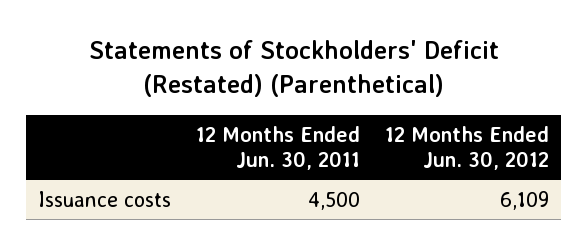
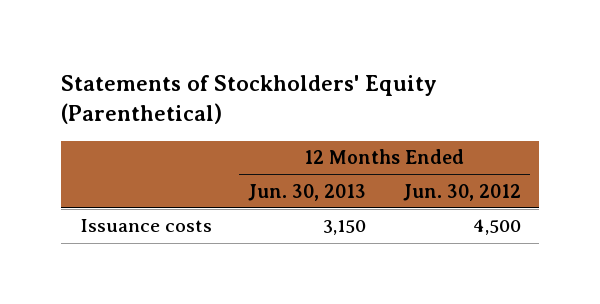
[88,40,499,98] Statements of Stockholders' Deficit (Restated) (Parenthetical) -> [61,75,438,125] Statements of Stockholders' Equity (Parenthetical)
[196,125,361,170] 12 Months Ended Jun. 30, 2011 -> none
none -> [248,183,367,201] Jun. 30, 2013
[499,191,549,211] 6,109 -> [472,219,521,236] 4,500

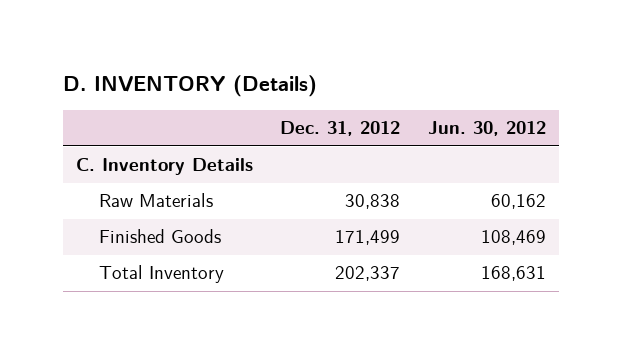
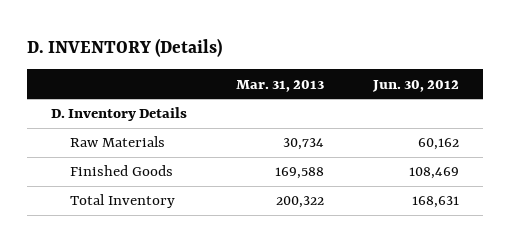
[280,120,401,136] Dec. 31, 2012 -> none
none -> [235,79,324,92] Mar. 31, 2013
[76,158,254,176] C. Inventory Details -> [50,107,187,122] D. Inventory Details

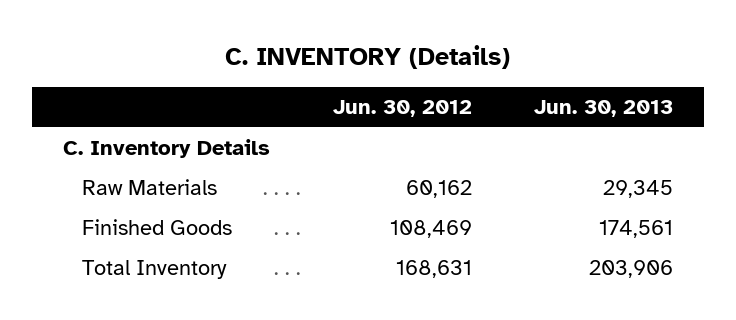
[26,37,222,57] D. INVENTORY (Details) -> [225,45,511,70] C. INVENTORY (Details)
[235,79,324,92] Mar. 31, 2013 -> none
none -> [533,100,673,118] Jun. 30, 2013
[50,107,187,122] D. Inventory Details -> [63,139,271,159] C. Inventory Details

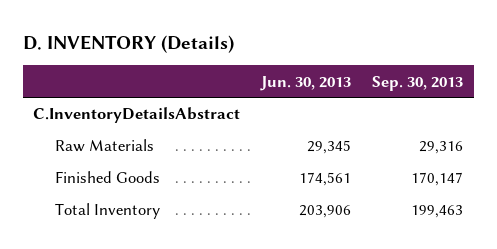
[225,45,511,70] C. INVENTORY (Details) -> [22,34,234,53] D. INVENTORY (Details)
[332,100,472,118] Jun. 30, 2012 -> none
none -> [372,75,464,91] Sep. 30, 2013
[63,139,271,159] C. Inventory Details -> [33,107,241,124] C.InventoryDetailsAbstract

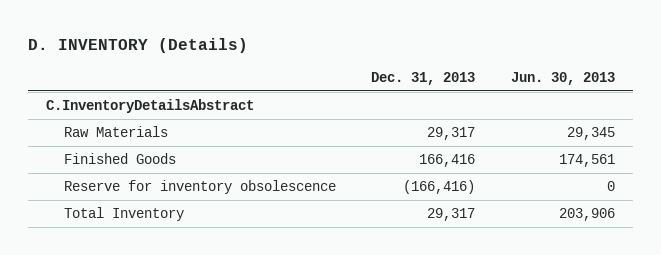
[372,75,464,91] Sep. 30, 2013 -> none
none -> [371,71,476,85] Dec. 31, 2013
none -> [63,180,336,195] Reserve for inventory obsolescence

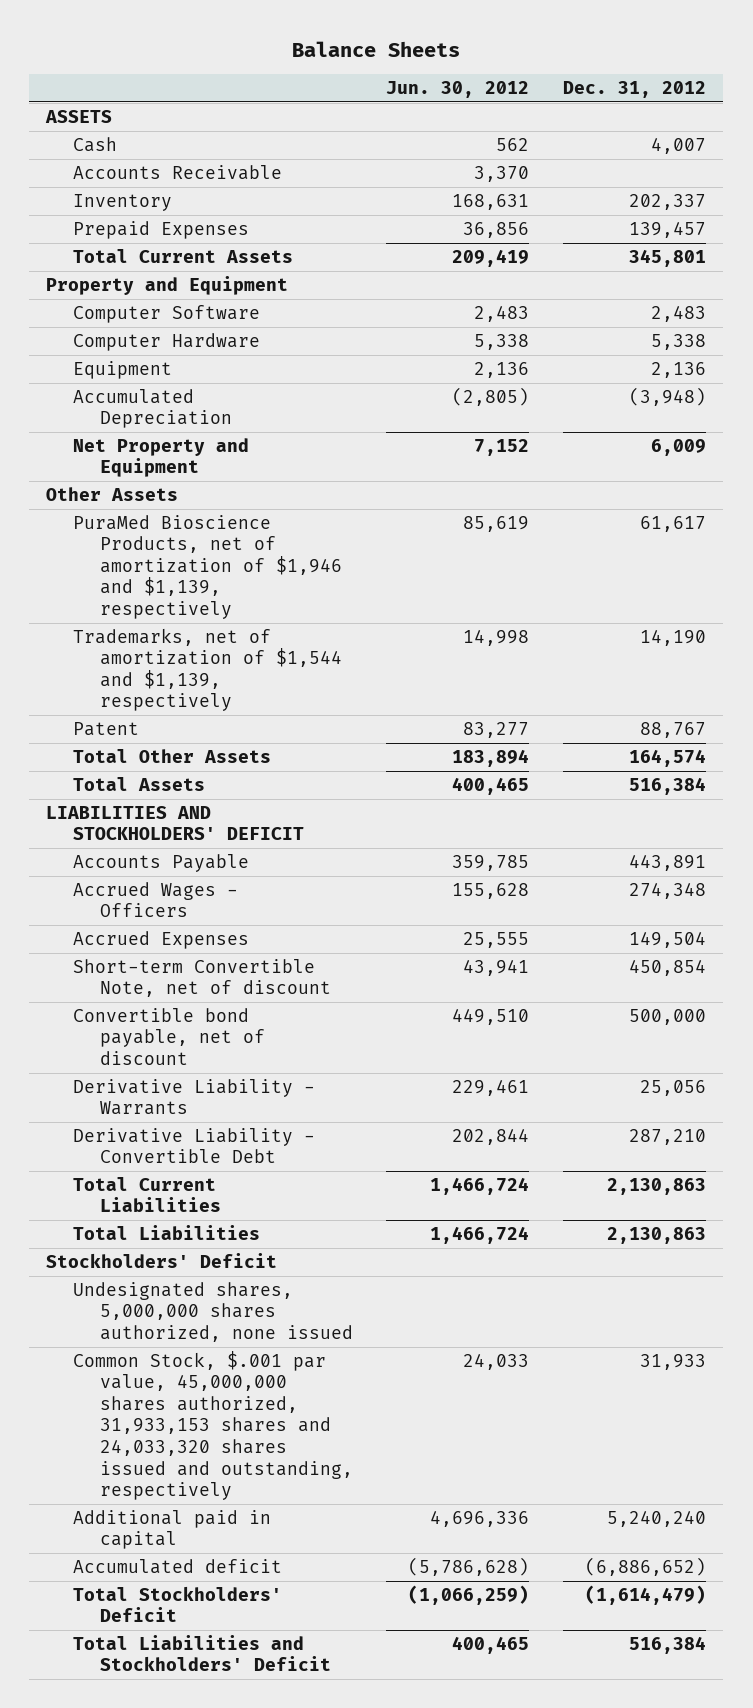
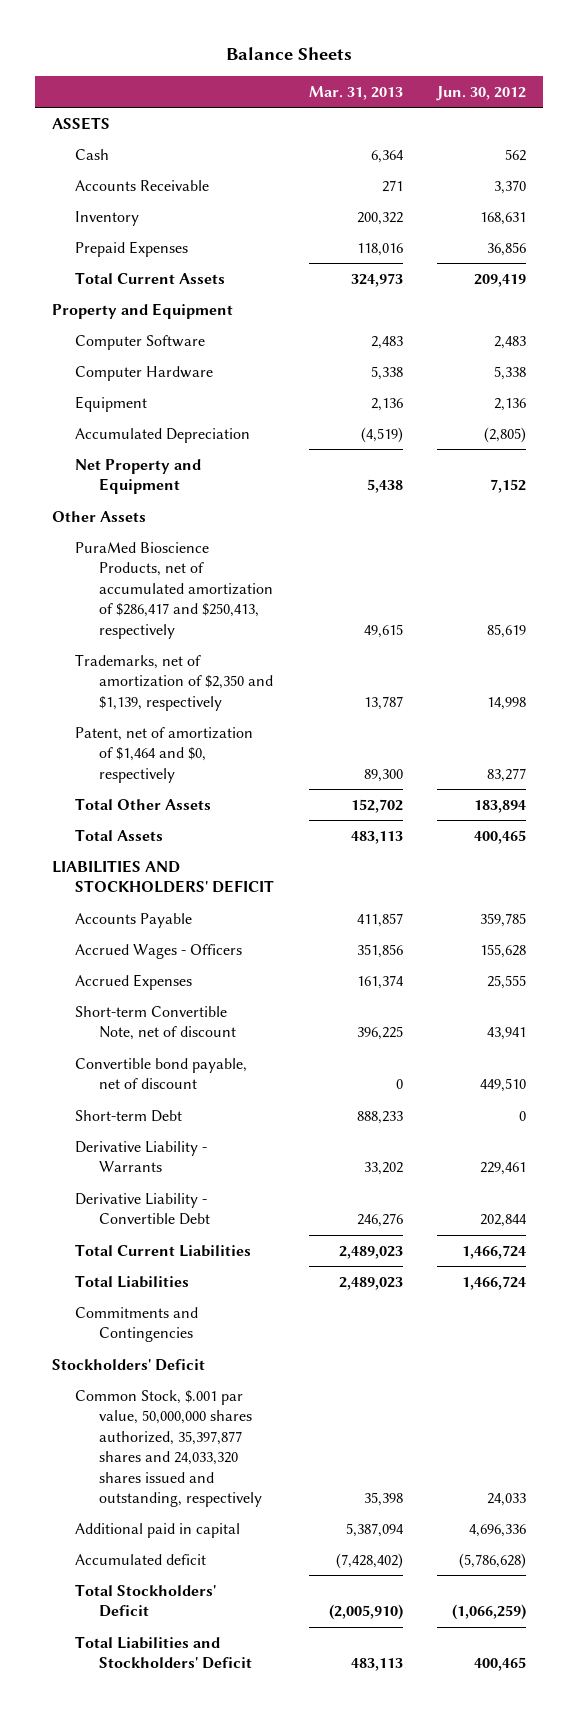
[563,80,707,98] Dec. 31, 2012 -> none
none -> [308,85,403,100] Mar. 31, 2013
[73,514,342,619] PuraMed Bioscience Products, net of amortization of $1,946 and $1,139, respectively -> [75,541,273,639] PuraMed Bioscience Products, net of accumulated amortization of $286,417 and $250,413, respectively
[73,627,342,712] Trademarks, net of amortization of $1,544 and $1,139, respectively -> [75,653,273,711] Trademarks, net of amortization of $2,350 and $1,139, respectively
[73,721,140,736] Patent -> [75,726,254,783] Patent, net of amortization of $1,464 and $0, respectively
none -> [75,1109,183,1122] Short-term Debt
none -> [75,1306,199,1343] Commitments and Contingencies
[73,1281,353,1342] Undesignated shares, 5,000,000 shares authorized, none issued -> none
[73,1350,353,1501] Common Stock, $.001 par value, 45,000,000 shares authorized, 31,933,153 shares and 24,033,320 shares issued and outstanding, respectively -> [75,1389,262,1507] Common Stock, $.001 par value, 50,000,000 shares authorized, 35,397,877 shares and 24,033,320 shares issued and outstanding, respectively

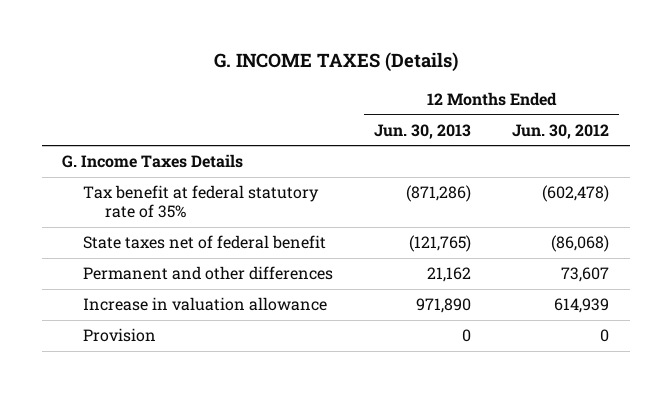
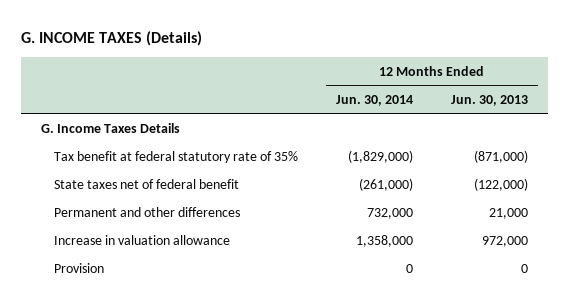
[512,123,610,139] Jun. 30, 2012 -> none
none -> [335,94,413,106] Jun. 30, 2014
[406,185,472,203] (871,286) -> [474,149,529,163] (871,000)
[409,235,472,253] (121,765) -> [474,177,529,191] (122,000)
[427,267,472,283] 21,162 -> [489,207,529,219] 21,000
[416,298,472,314] 971,890 -> [482,235,529,247] 972,000

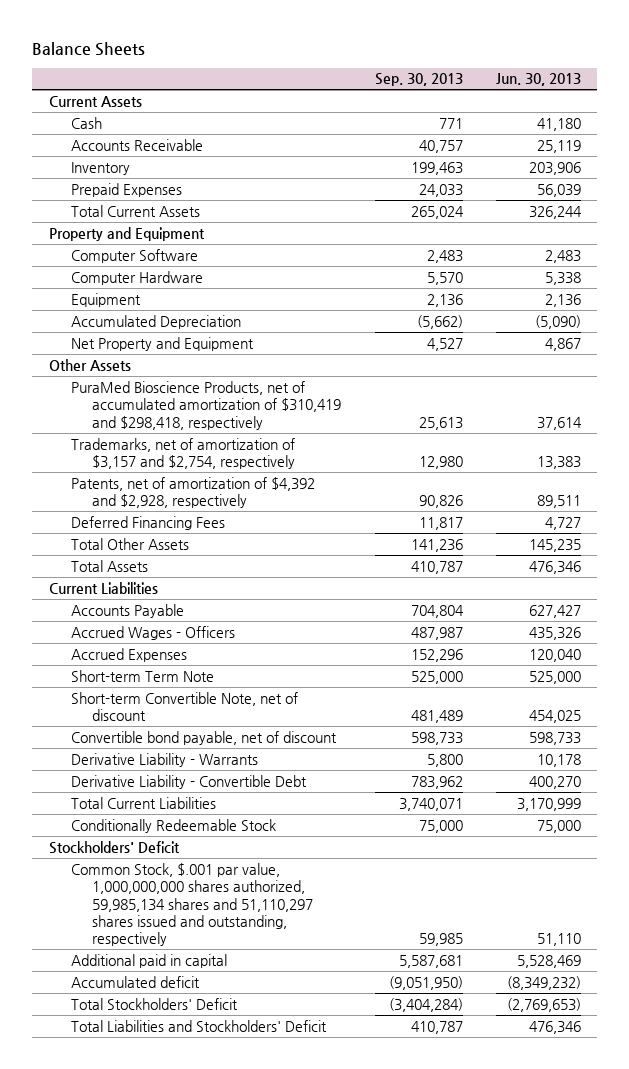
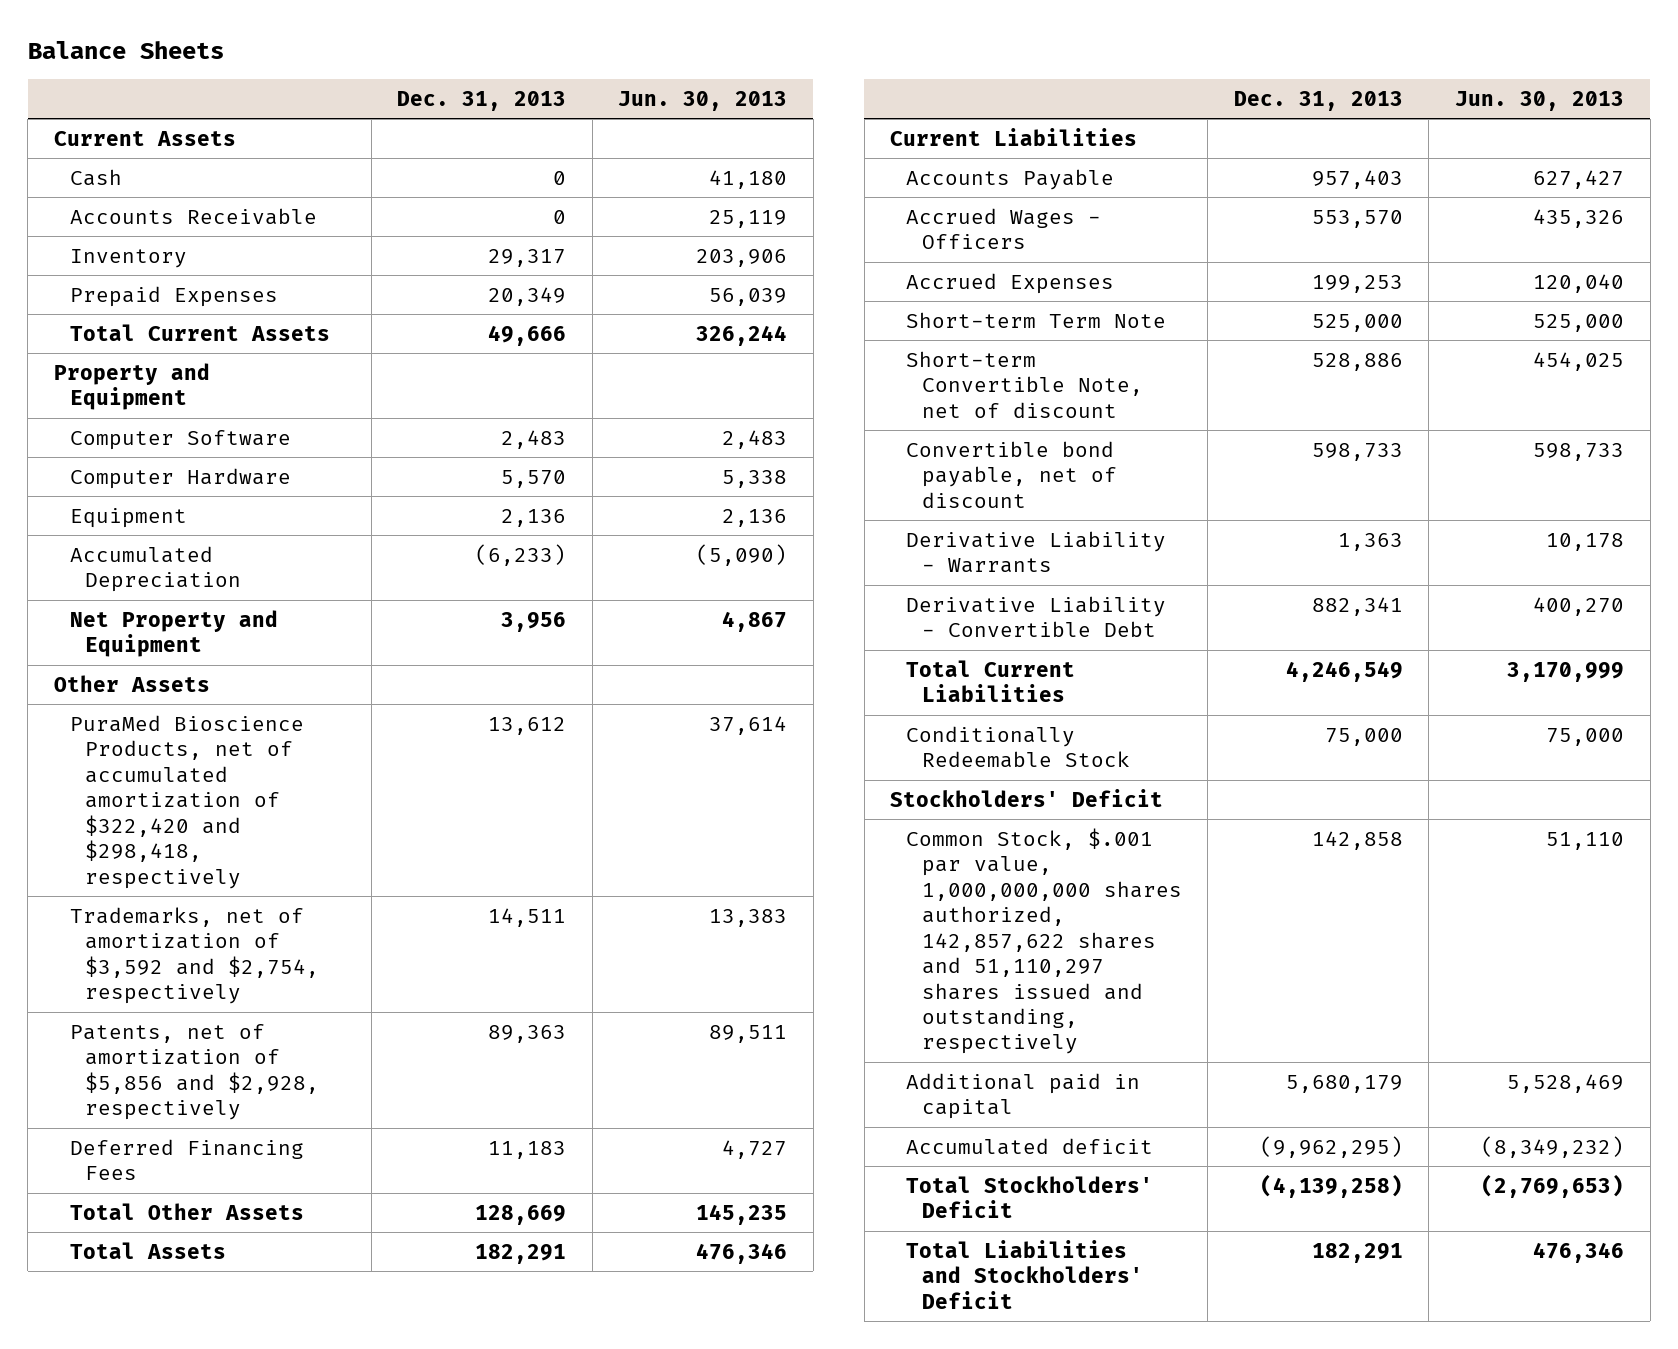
[374,73,463,87] Sep. 30, 2013 -> none
none -> [397,90,567,111] Dec. 31, 2013
[70,380,342,430] PuraMed Bioscience Products, net of accumulated amortization of $310,419 and $298,418, respectively -> [69,714,304,889] PuraMed Bioscience Products, net of accumulated amortization of $322,420 and $298,418, respectively
[70,437,296,470] Trademarks, net of amortization of $3,157 and $2,754, respectively -> [69,906,320,1005] Trademarks, net of amortization of $3,592 and $2,754, respectively
[70,476,315,509] Patents, net of amortization of $4,392 and $2,928, respectively -> [69,1023,320,1121] Patents, net of amortization of $5,856 and $2,928, respectively
[70,862,314,947] Common Stock, $.001 par value, 1,000,000,000 shares authorized, 59,985,134 shares and 51,110,297 shares issued and outstanding, respectively -> [906,827,1182,1055] Common Stock, $.001 par value, 1,000,000,000 shares authorized, 142,857,622 shares and 51,110,297 shares issued and outstanding, respectively

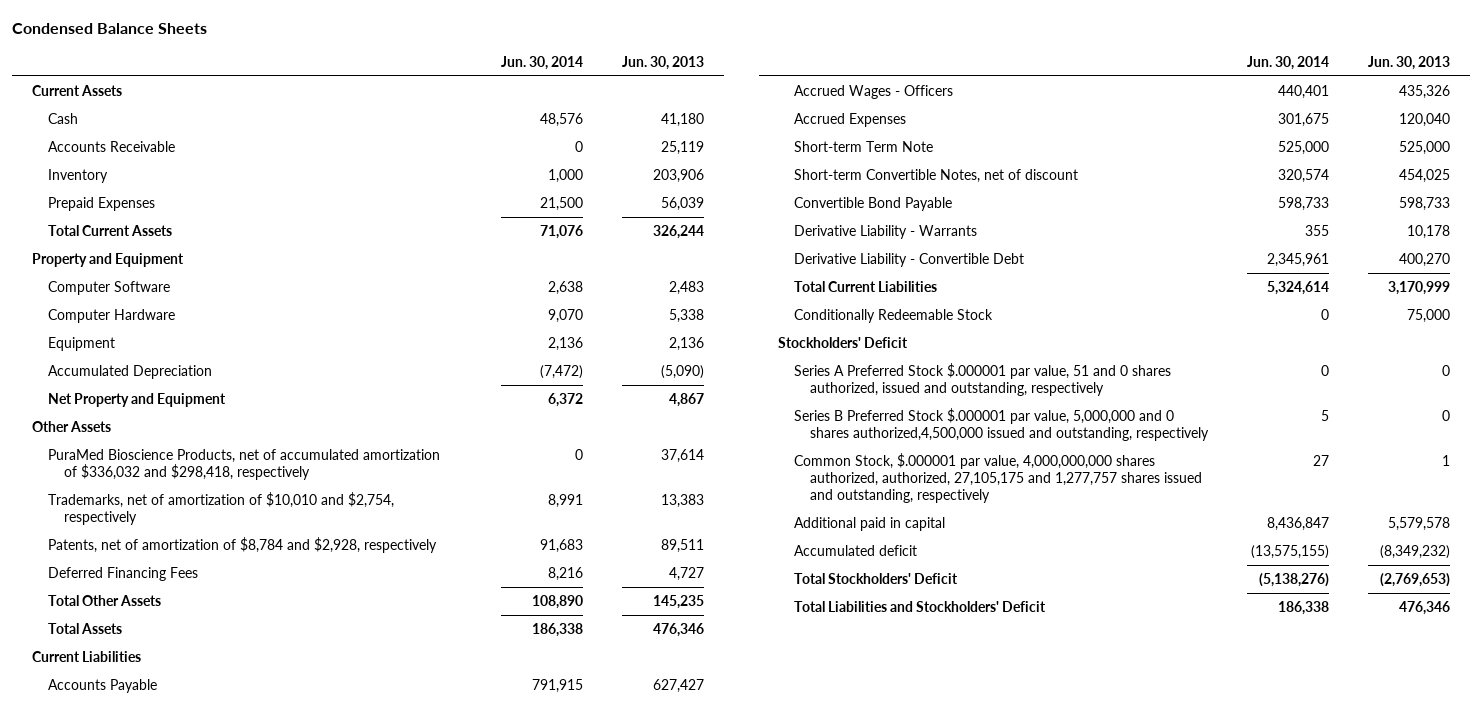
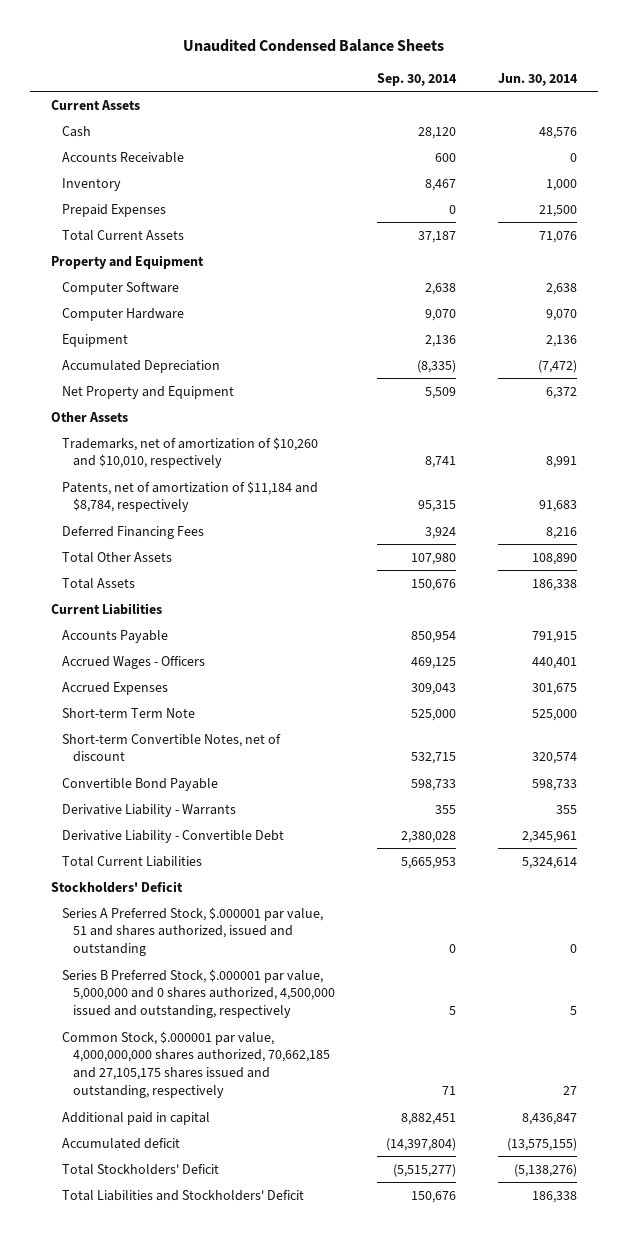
[12,22,208,34] Condensed Balance Sheets -> [182,39,444,53] Unaudited Condensed Balance Sheets
[622,55,705,70] Jun. 30, 2013 -> none
none -> [377,72,458,86] Sep. 30, 2014
[47,448,440,480] PuraMed Bioscience Products, net of accumulated amortization of $336,032 and $298,418, respectively -> none
[47,491,394,525] Trademarks, net of amortization of $10,010 and $2,754, respectively -> [61,436,318,469] Trademarks, net of amortization of $10,260 and $10,010, respectively
[47,536,437,553] Patents, net of amortization of $8,784 and $2,928, respectively -> [61,480,318,513] Patents, net of amortization of $11,184 and $8,784, respectively
[793,308,993,323] Conditionally Redeemable Stock -> none
[793,362,1171,396] Series A Preferred Stock $.000001 par value, 51 and 0 shares authorized, issued and outstanding, respectively -> [61,906,323,957] Series A Preferred Stock, $.000001 par value, 51 and shares authorized, issued and outstanding
[793,407,1209,441] Series B Preferred Stock $.000001 par value, 5,000,000 and 0 shares authorized,4,500,000 issued and outstanding, respectively -> [61,968,336,1019] Series B Preferred Stock, $.000001 par value, 5,000,000 and 0 shares authorized, 4,500,000 issued and outstanding, respectively
[793,452,1202,503] Common Stock, $.000001 par value, 4,000,000,000 shares authorized, authorized, 27,105,175 and 1,277,757 shares issued and outstanding, respectively -> [61,1030,331,1099] Common Stock, $.000001 par value, 4,000,000,000 shares authorized, 70,662,185 and 27,105,175 shares issued and outstanding, respectively

